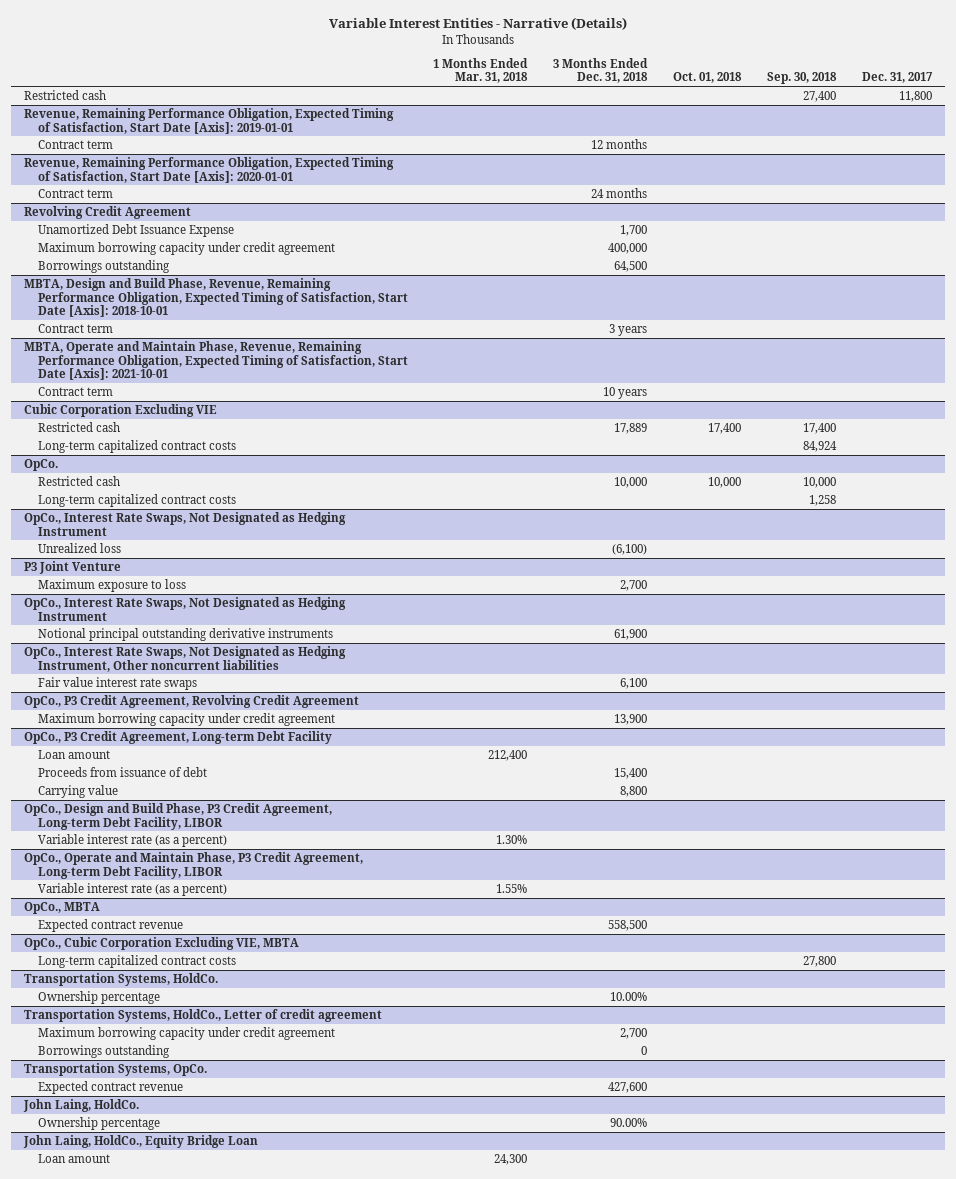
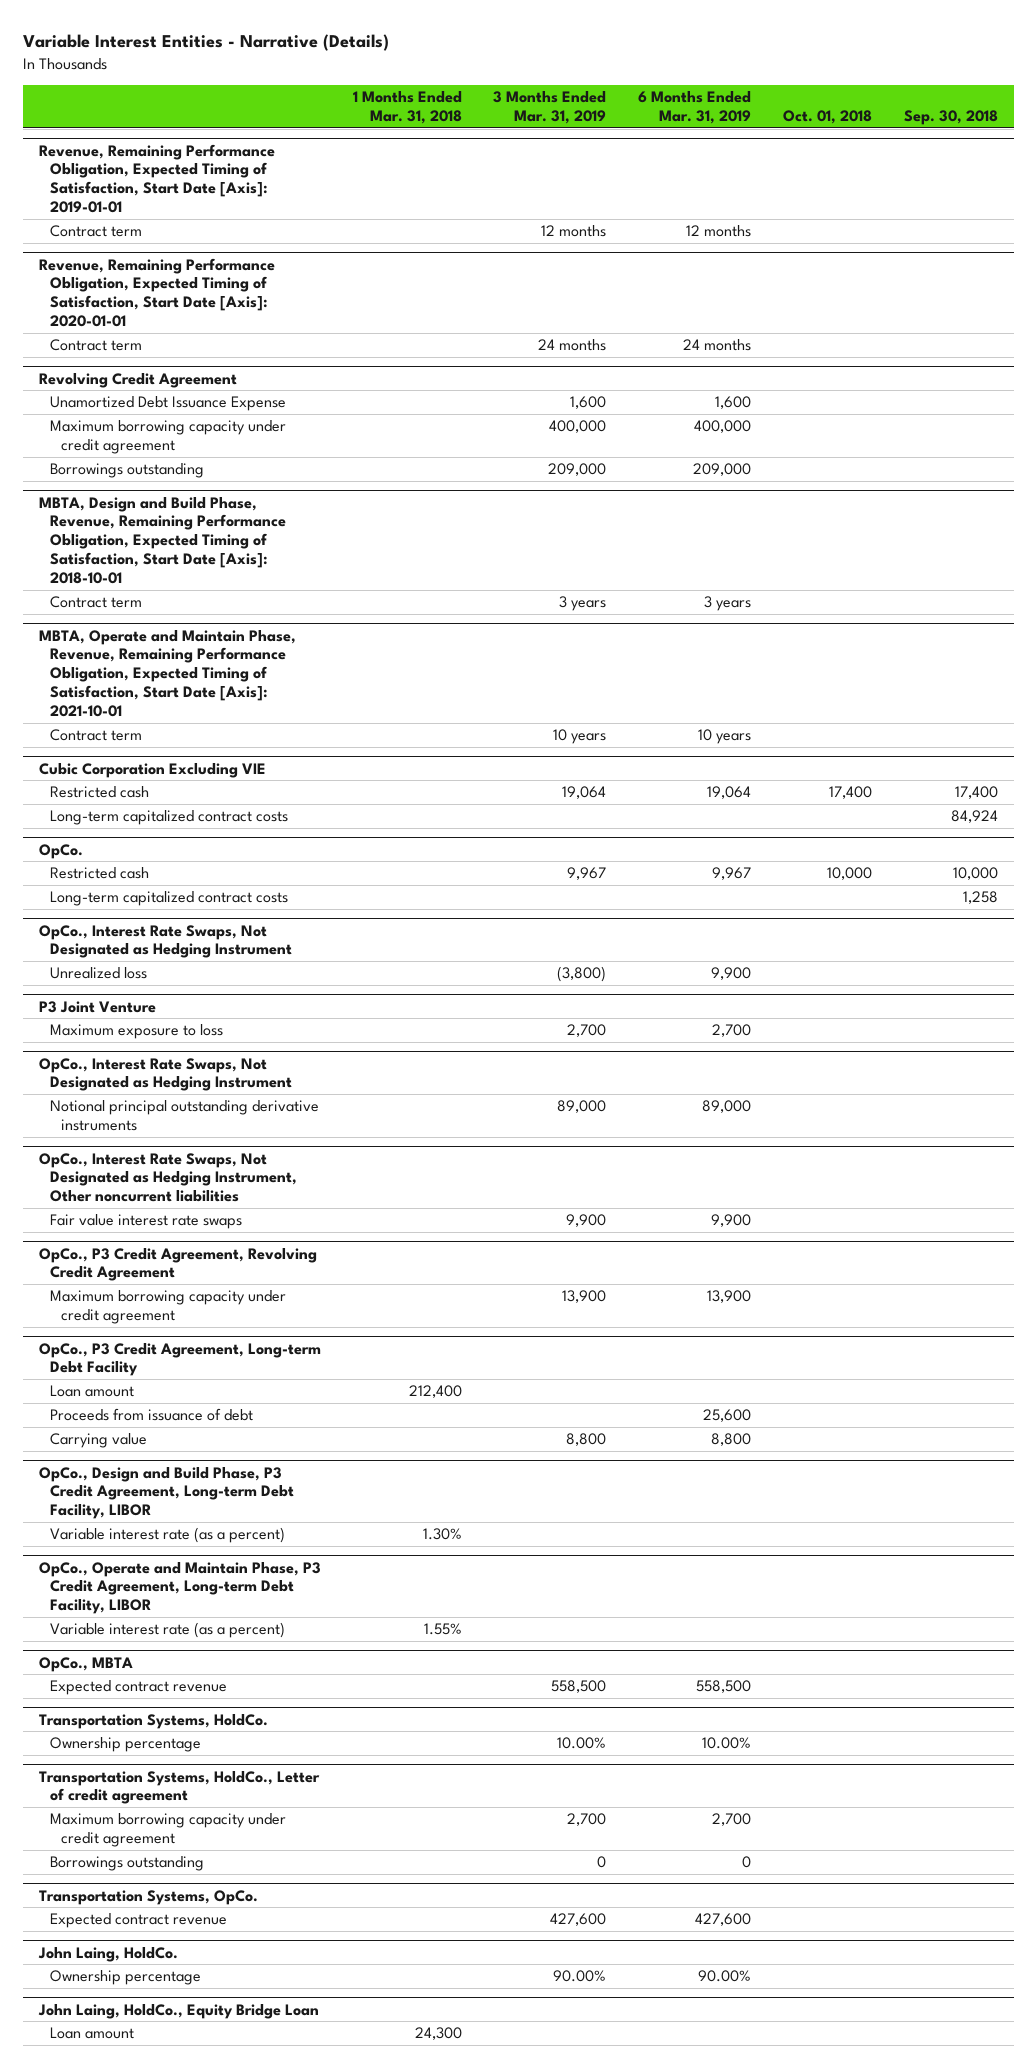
[553,58,649,84] 3 Months Ended Dec. 31, 2018 -> none
[862,72,934,84] Dec. 31, 2017 -> none
none -> [493,90,607,124] 3 Months Ended Mar. 31, 2019
none -> [638,90,752,124] 6 Months Ended Mar. 31, 2019
[23,90,106,101] Restricted cash -> none
[23,937,299,951] OpCo., Cubic Corporation Excluding VIE, MBTA -> none
[37,955,236,969] Long-term capitalized contract costs -> none

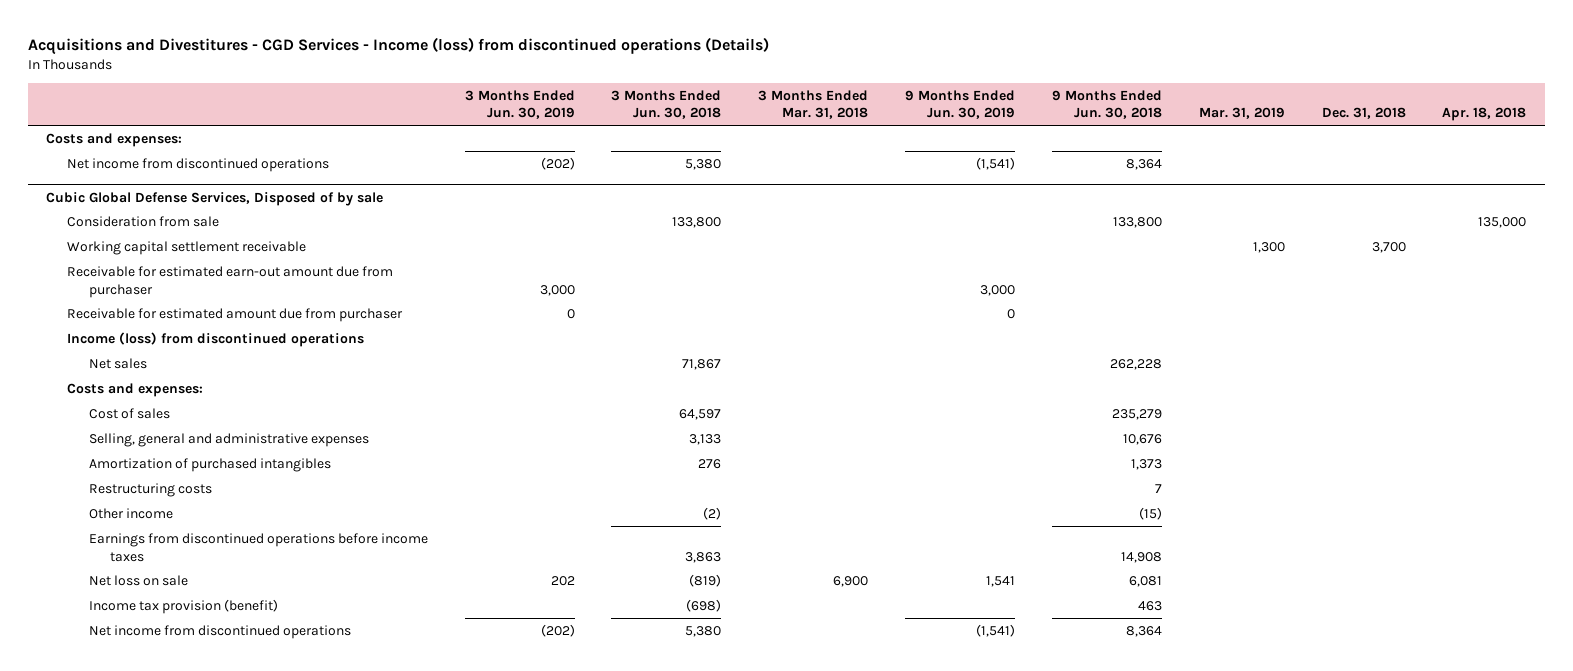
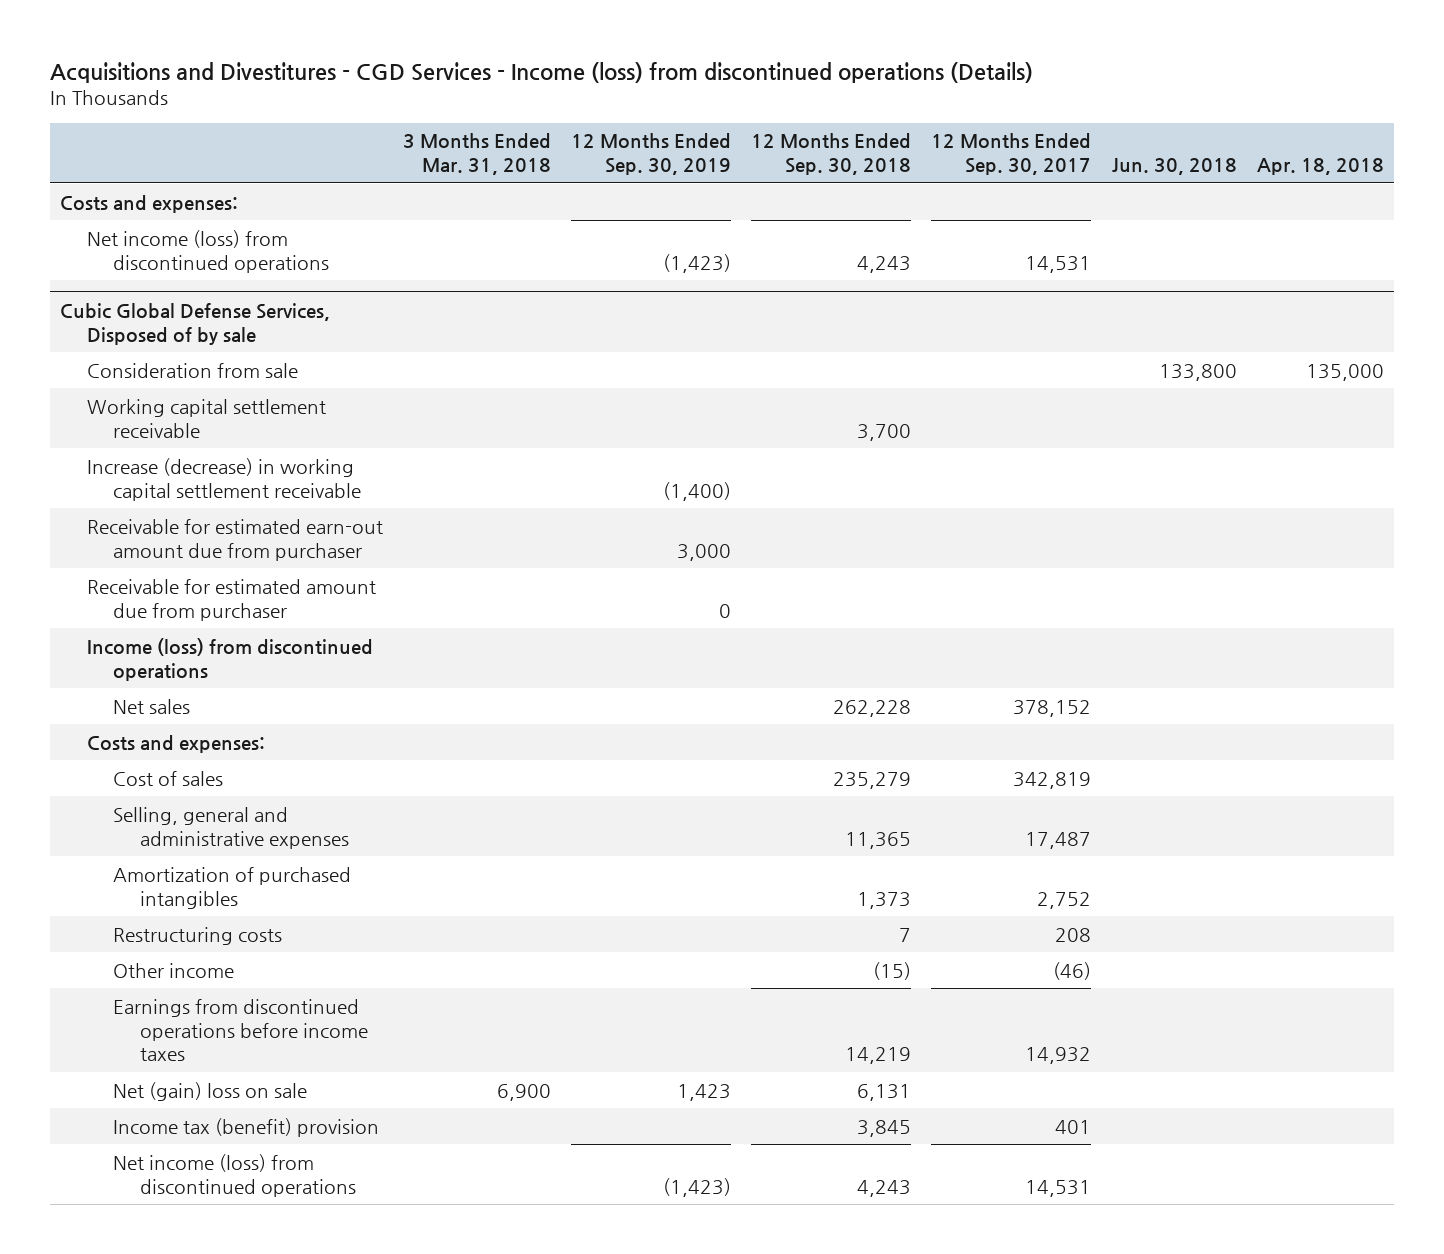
[464,89,575,120] 3 Months Ended Jun. 30, 2019 -> none
[611,89,722,120] 3 Months Ended Jun. 30, 2018 -> none
[905,89,1016,120] 9 Months Ended Jun. 30, 2019 -> none
[1051,89,1162,120] 9 Months Ended Jun. 30, 2018 -> none
[1198,107,1285,120] Mar. 31, 2019 -> none
[1321,107,1406,120] Dec. 31, 2018 -> none
none -> [571,133,732,176] 12 Months Ended Sep. 30, 2019
none -> [751,133,912,176] 12 Months Ended Sep. 30, 2018
none -> [931,133,1092,176] 12 Months Ended Sep. 30, 2017
none -> [1111,158,1237,176] Jun. 30, 2018
[67,157,330,172] Net income from discontinued operations -> [86,229,330,273] Net income (loss) from discontinued operations
none -> [86,457,362,501] Increase (decrease) in working capital settlement receivable
[88,574,188,586] Net loss on sale -> [113,1081,308,1101] Net (gain) loss on sale
[88,598,278,614] Income tax provision (benefit) -> [113,1117,380,1137] Income tax (benefit) provision
[88,624,351,639] Net income from discontinued operations -> [113,1153,357,1197] Net income (loss) from discontinued operations

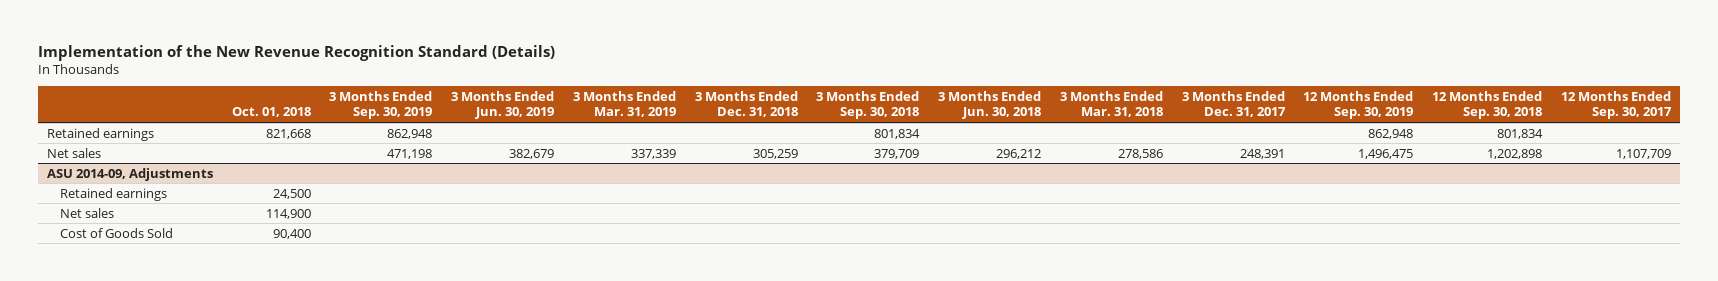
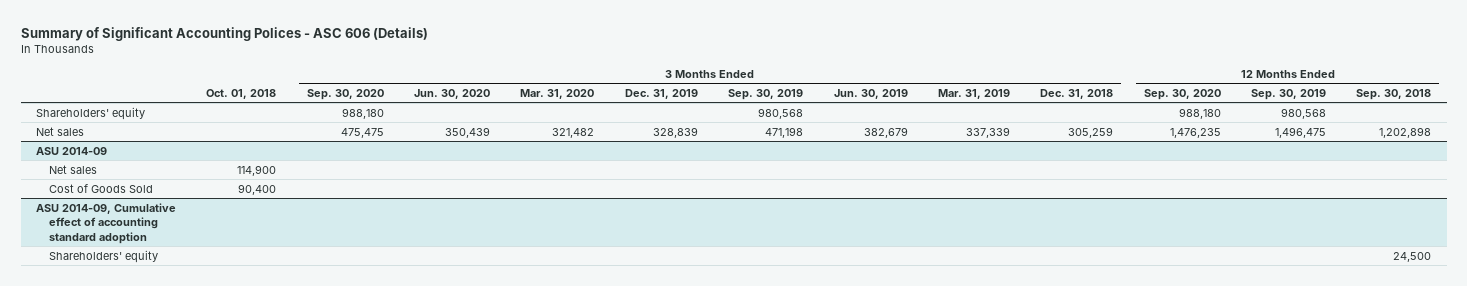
[37,44,555,61] Implementation of the New Revenue Recognition Standard (Details) -> [20,27,428,42] Summary of Significant Accounting Polices - ASC 606 (Details)
[816,90,920,120] 3 Months Ended Sep. 30, 2018 -> none
[938,90,1042,120] 3 Months Ended Jun. 30, 2018 -> none
[1059,90,1163,118] 3 Months Ended Mar. 31, 2018 -> none
[1181,90,1286,118] 3 Months Ended Dec. 31, 2017 -> none
[1560,90,1672,120] 12 Months Ended Sep. 30, 2017 -> none
none -> [306,89,384,101] Sep. 30, 2020
none -> [414,89,491,100] Jun. 30, 2020
none -> [520,89,595,100] Mar. 31, 2020
none -> [624,89,698,100] Dec. 31, 2019
none -> [1143,89,1221,101] Sep. 30, 2020
[46,127,154,141] Retained earnings -> none
none -> [36,106,146,120] Shareholders' equity
[59,187,167,201] Retained earnings -> none
[46,167,213,181] ASU 2014-09, Adjustments -> [36,146,108,155] ASU 2014-09
none -> [36,202,177,244] ASU 2014-09, Cumulative effect of accounting standard adoption
none -> [48,249,158,263] Shareholders' equity

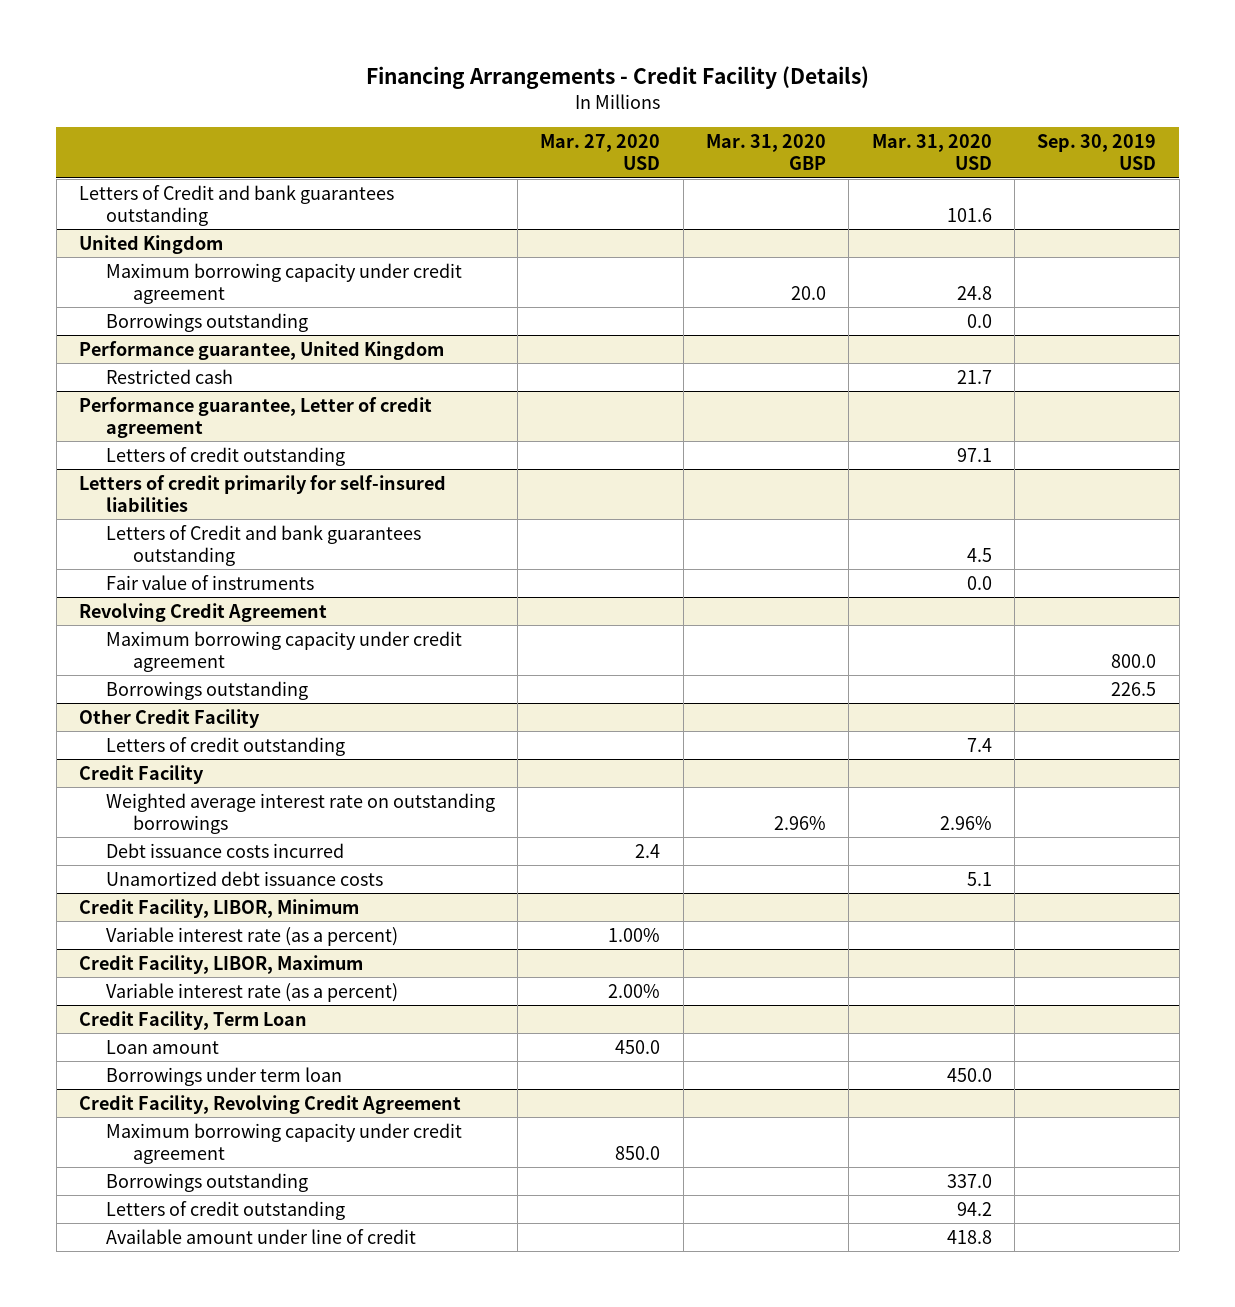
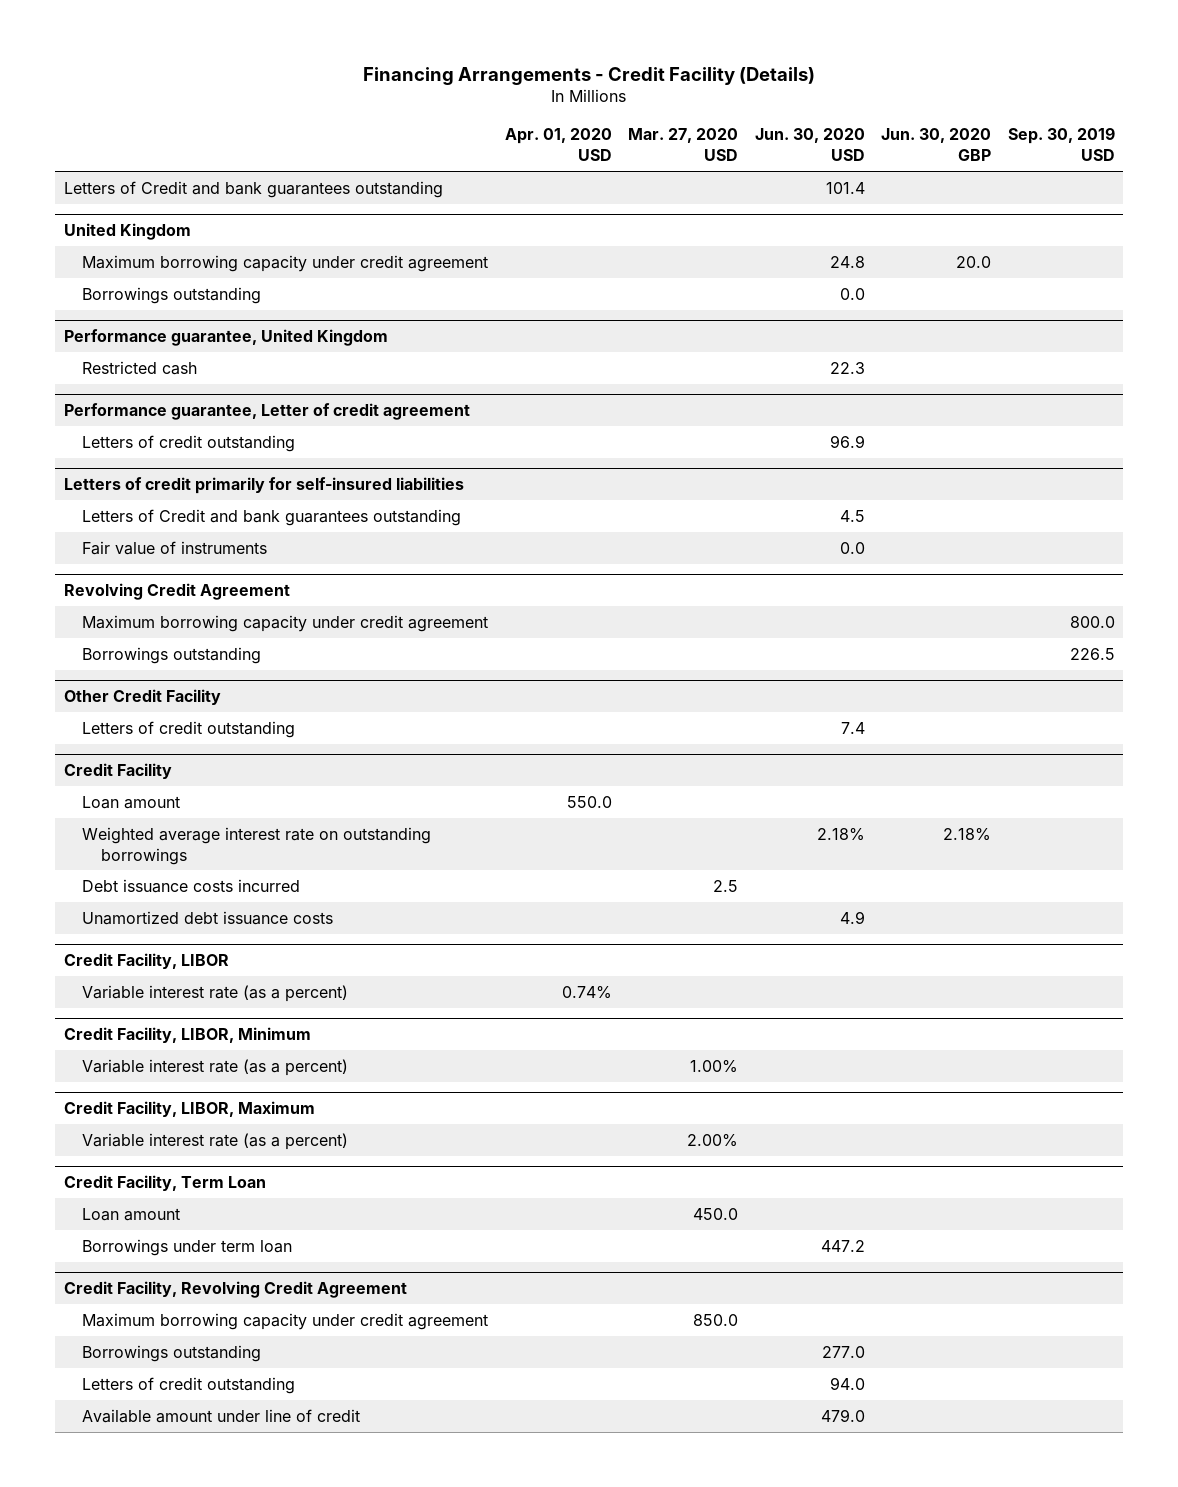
[706,133,827,171] Mar. 31, 2020 GBP -> none
[871,133,992,171] Mar. 31, 2020 USD -> none
none -> [504,128,612,162] Apr. 01, 2020 USD
none -> [754,128,865,162] Jun. 30, 2020 USD
none -> [881,128,992,162] Jun. 30, 2020 GBP
none -> [82,795,181,809] Loan amount
[635,843,661,858] 2.4 -> [713,879,739,892] 2.5
none -> [63,953,229,970] Credit Facility, LIBOR
none -> [82,984,349,1002] Variable interest rate (as a percent)

